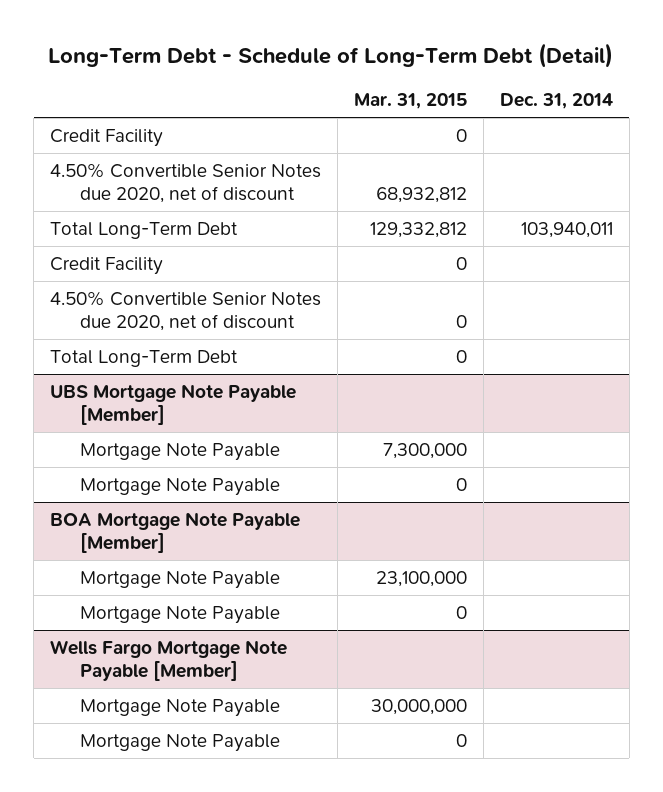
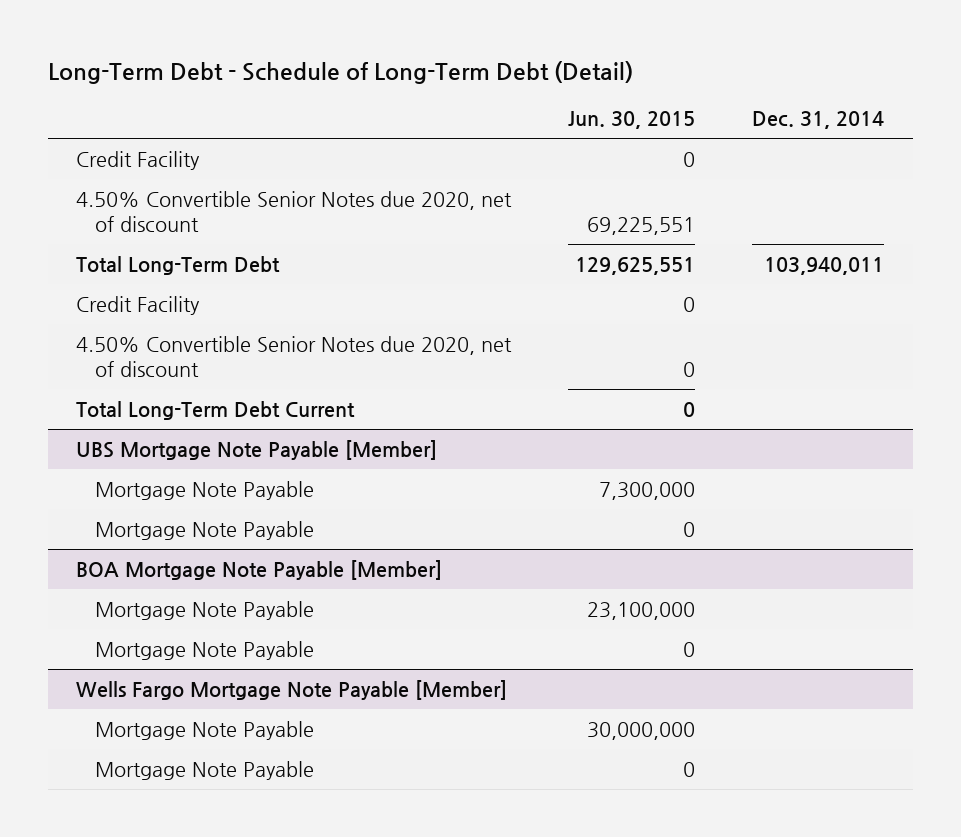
[353,93,467,110] Mar. 31, 2015 -> none
none -> [568,111,696,130] Jun. 30, 2015
[50,350,239,368] Total Long-Term Debt -> [76,400,356,420] Total Long-Term Debt Current

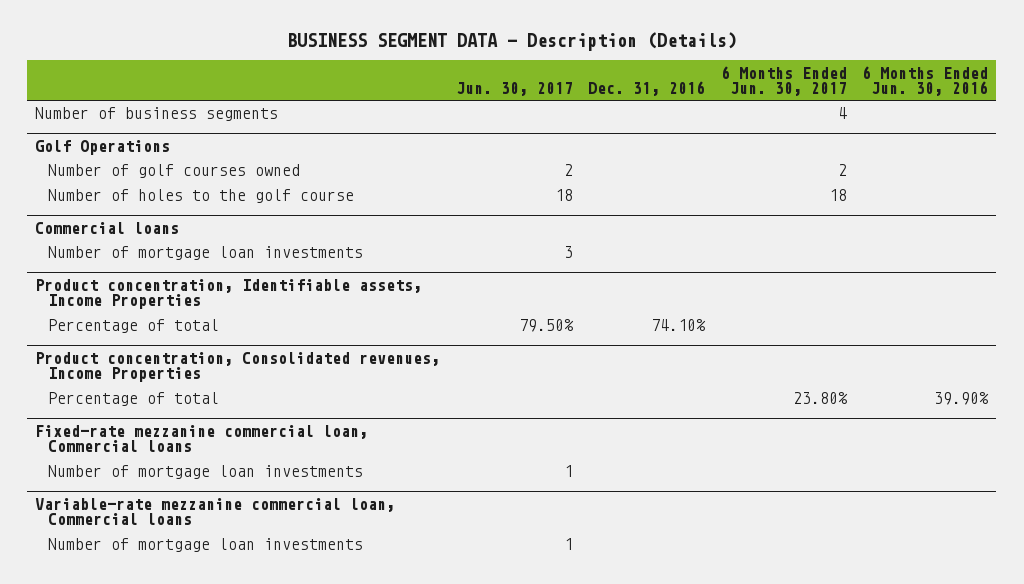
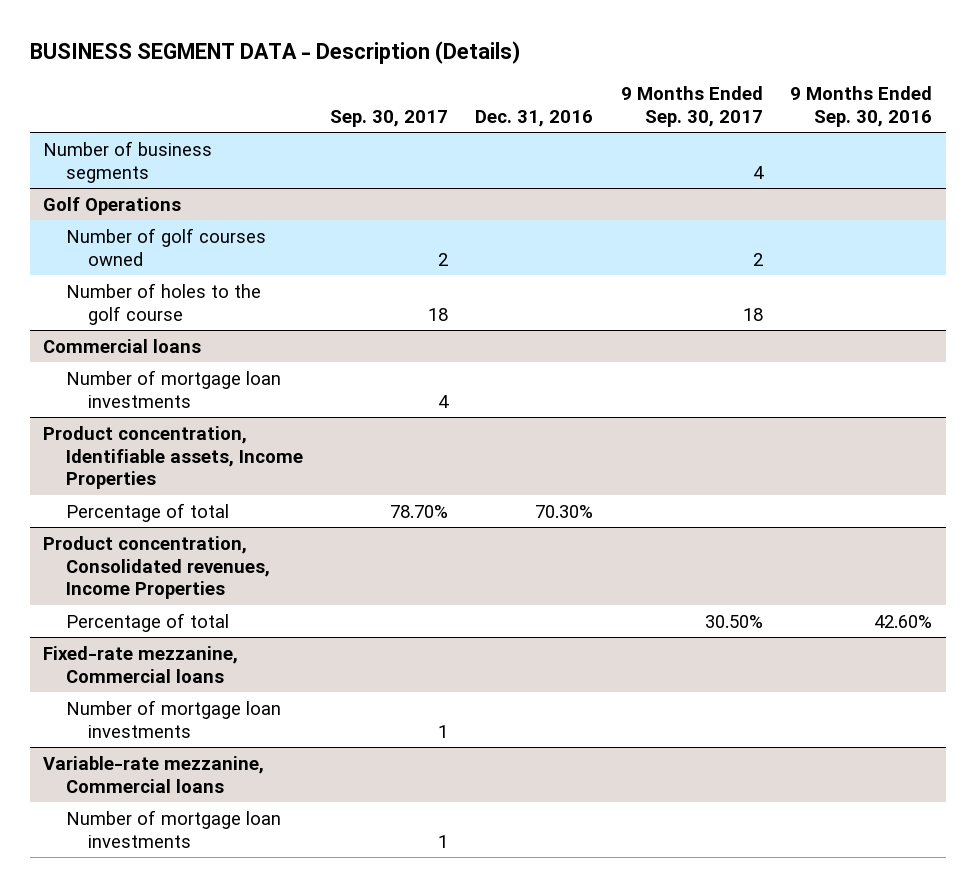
[455,81,573,96] Jun. 30, 2017 -> none
[720,65,847,96] 6 Months Ended Jun. 30, 2017 -> none
[862,65,989,96] 6 Months Ended Jun. 30, 2016 -> none
none -> [329,109,448,127] Sep. 30, 2017
none -> [620,86,763,127] 9 Months Ended Sep. 30, 2017
none -> [789,86,932,127] 9 Months Ended Sep. 30, 2016
[651,319,707,332] 74.10% -> [535,504,594,518] 70.30%
[35,424,369,453] Fixed-rate mezzanine commercial loan, Commercial loans -> [43,645,239,683] Fixed-rate mezzanine, Commercial loans
[35,497,396,526] Variable-rate mezzanine commercial loan, Commercial loans -> [43,755,265,793] Variable-rate mezzanine, Commercial loans

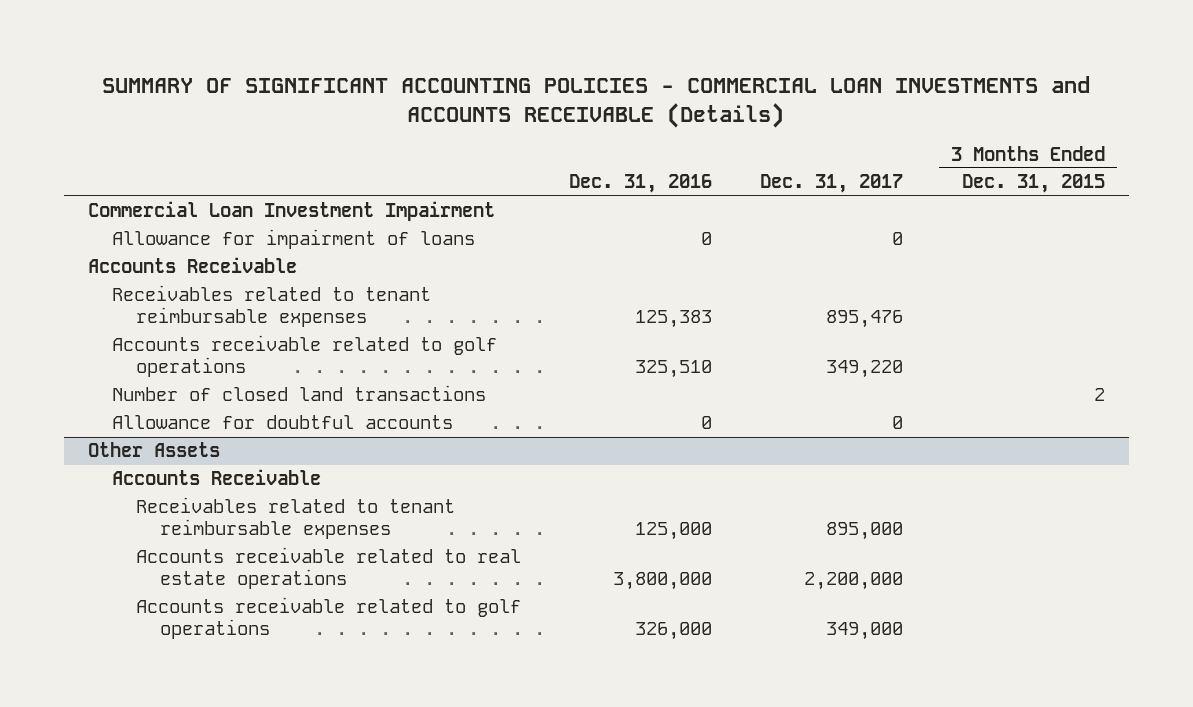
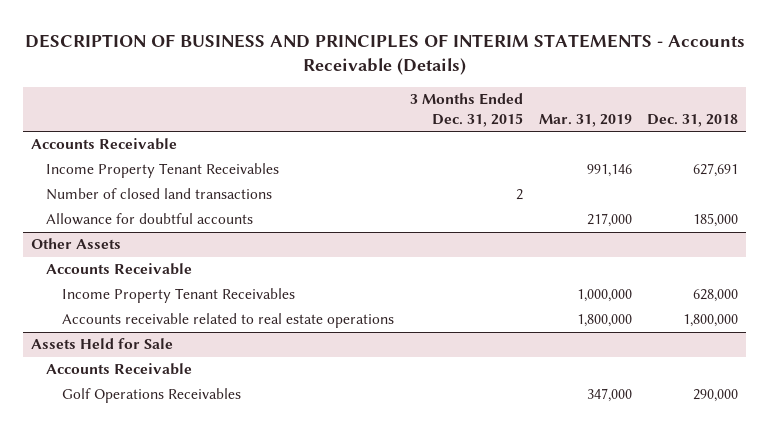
[102,75,1091,128] SUMMARY OF SIGNIFICANT ACCOUNTING POLICIES - COMMERCIAL LOAN INVESTMENTS and ACCOUNTS RECEIVABLE (Details) -> [24,33,745,76] DESCRIPTION OF BUSINESS AND PRINCIPLES OF INTERIM STATEMENTS - Accounts Receivable (Details)
[569,174,713,194] Dec. 31, 2016 -> none
[760,174,904,194] Dec. 31, 2017 -> none
none -> [538,113,632,127] Mar. 31, 2019
none -> [647,113,739,127] Dec. 31, 2018
[88,201,496,222] Commercial Loan Investment Impairment -> none
[112,229,476,250] Allowance for impairment of loans -> none
[112,335,498,378] Accounts receivable related to golf operations -> none
[112,285,432,328] Receivables related to tenant reimbursable expenses -> [46,163,280,179] Income Property Tenant Receivables
[136,497,456,540] Receivables related to tenant reimbursable expenses -> [62,288,296,304] Income Property Tenant Receivables
[136,597,522,640] Accounts receivable related to golf operations -> none
none -> [30,338,173,350] Assets Held for Sale
none -> [46,363,193,376] Accounts Receivable
none -> [62,388,242,404] Golf Operations Receivables

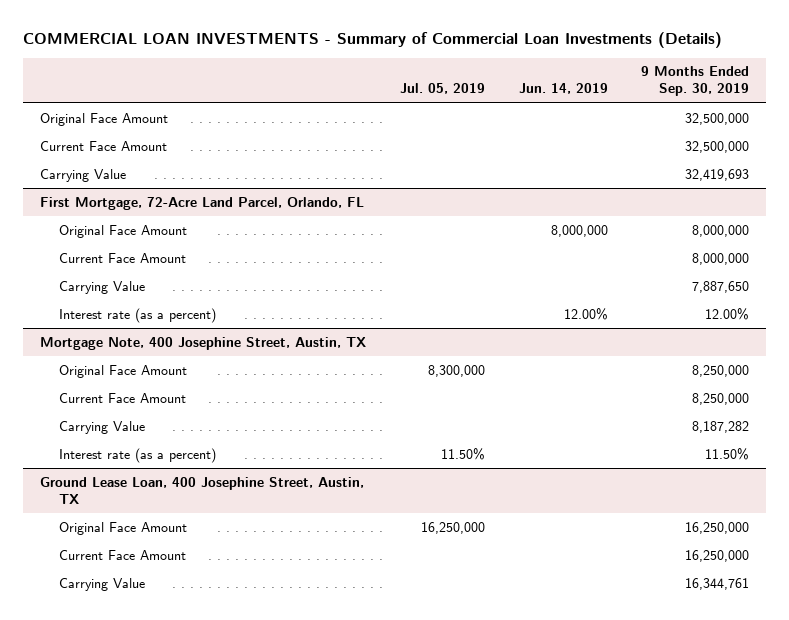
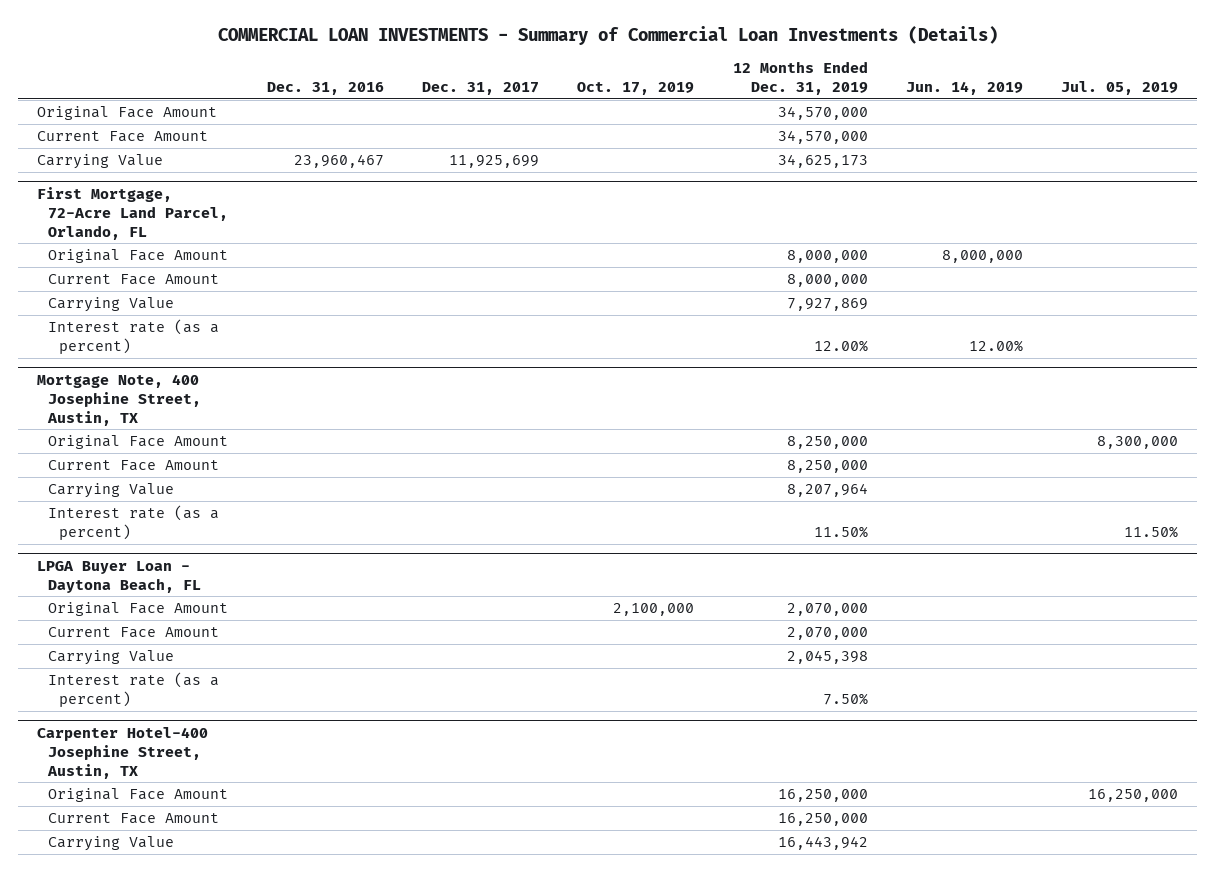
[641,66,750,97] 9 Months Ended Sep. 30, 2019 -> none
none -> [266,82,384,96] Dec. 31, 2016
none -> [421,82,539,96] Dec. 31, 2017
none -> [577,82,695,96] Oct. 17, 2019
none -> [732,61,868,96] 12 Months Ended Dec. 31, 2019
none -> [37,560,202,593] LPGA Buyer Loan - Daytona Beach, FL
none -> [48,602,229,617] Original Face Amount
none -> [48,627,220,639] Current Face Amount
none -> [48,650,175,666] Carrying Value
none -> [48,672,220,708] Interest rate (as a percent)
[39,476,364,504] Ground Lease Loan, 400 Josephine Street, Austin, TX -> [37,726,209,779] Carpenter Hotel-400 Josephine Street, Austin, TX

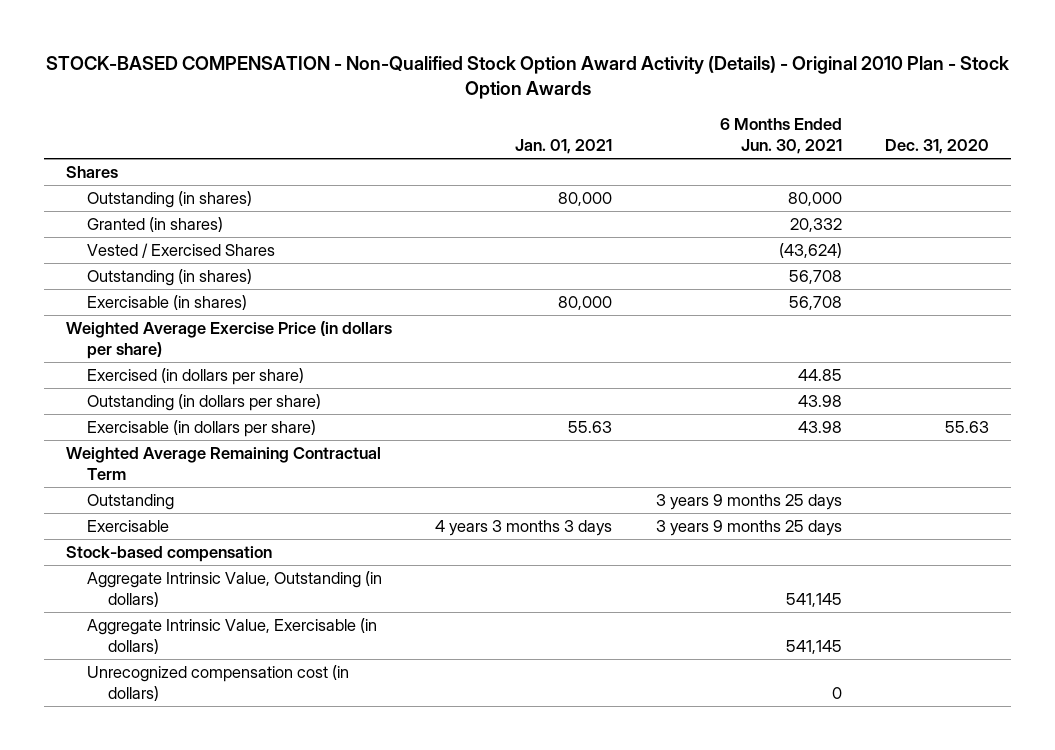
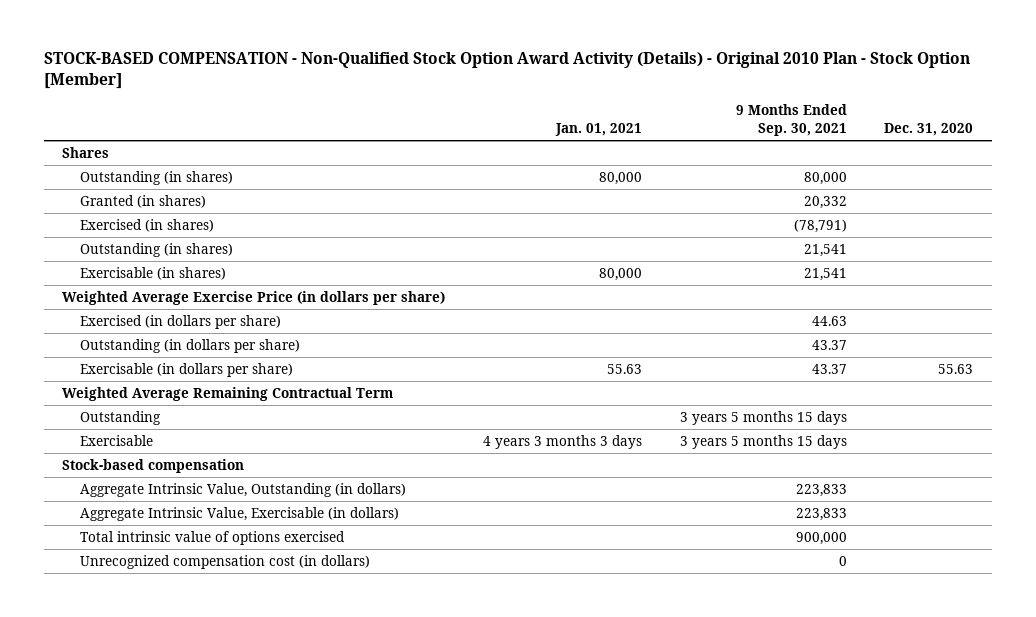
[45,55,1009,100] STOCK-BASED COMPENSATION - Non-Qualified Stock Option Award Activity (Details) - Original 2010 Plan - Stock Option Awards -> [43,52,970,90] STOCK-BASED COMPENSATION - Non-Qualified Stock Option Award Activity (Details) - Original 2010 Plan - Stock Option [Member]
[719,118,842,155] 6 Months Ended Jun. 30, 2021 -> none
none -> [735,104,847,136] 9 Months Ended Sep. 30, 2021
[86,242,275,258] Vested / Exercised Shares -> [79,218,214,232] Exercised (in shares)
none -> [79,530,345,545] Total intrinsic value of options exercised

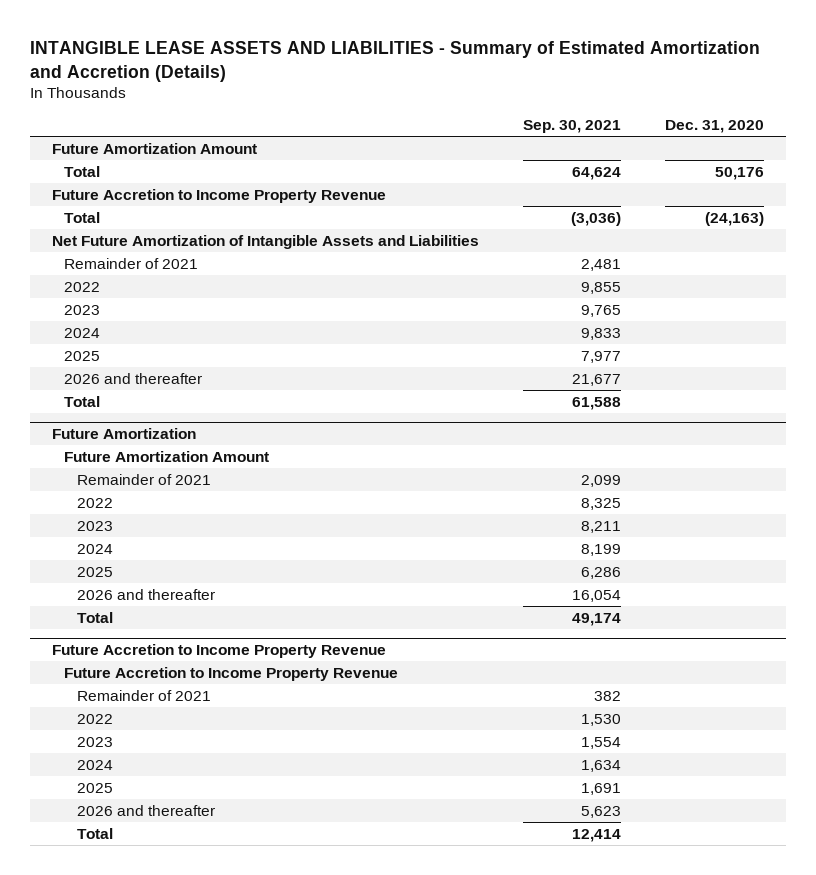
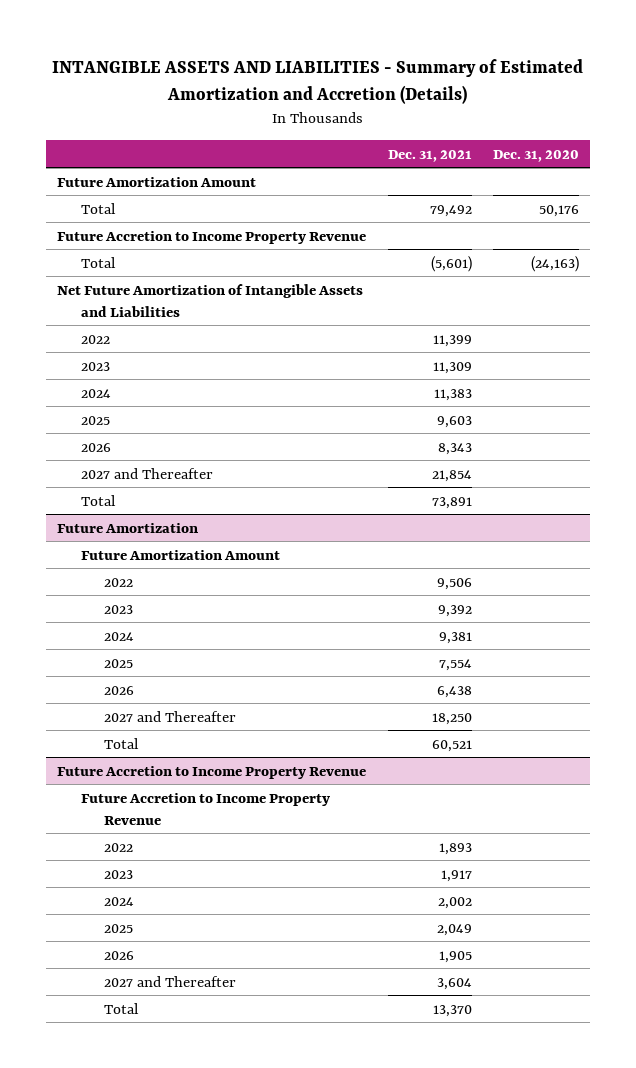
[30,40,761,82] INTANGIBLE LEASE ASSETS AND LIABILITIES - Summary of Estimated Amortization and Accretion (Details) -> [52,58,584,104] INTANGIBLE ASSETS AND LIABILITIES - Summary of Estimated Amortization and Accretion (Details)
[522,120,621,134] Sep. 30, 2021 -> none
none -> [387,149,472,162] Dec. 31, 2021
[64,257,199,269] Remainder of 2021 -> none
[64,372,203,384] 2026 and thereafter -> [80,442,111,452] 2026
none -> [80,467,213,479] 2027 and Thereafter
[76,473,211,485] Remainder of 2021 -> none
[76,588,215,600] 2026 and thereafter -> [104,685,135,695] 2026
none -> [104,710,237,722] 2027 and Thereafter
[76,689,211,701] Remainder of 2021 -> none
[76,804,215,816] 2026 and thereafter -> [104,950,135,960] 2026
none -> [104,975,237,987] 2027 and Thereafter

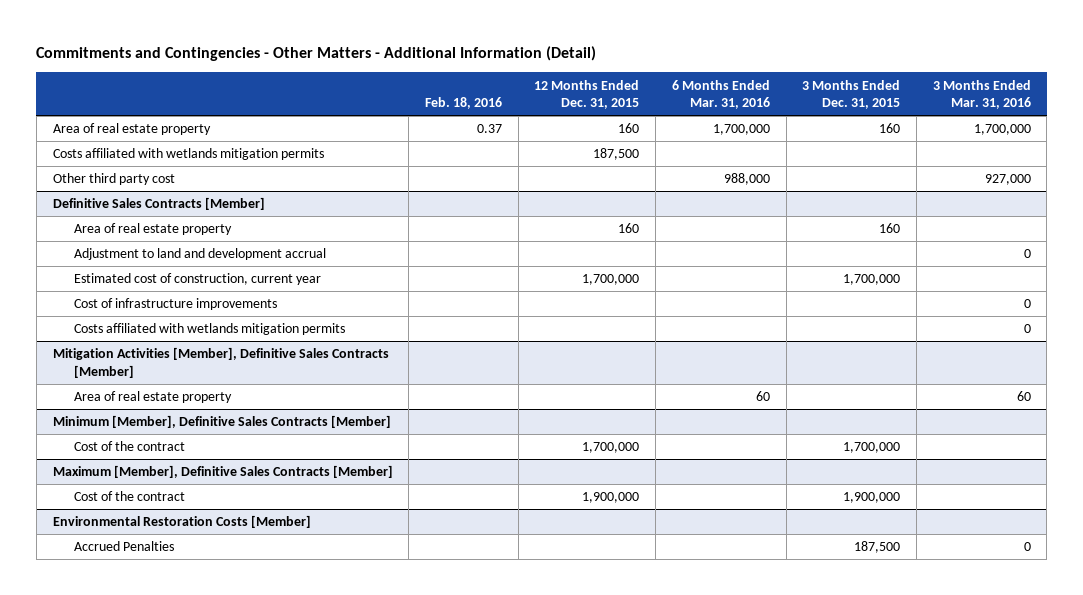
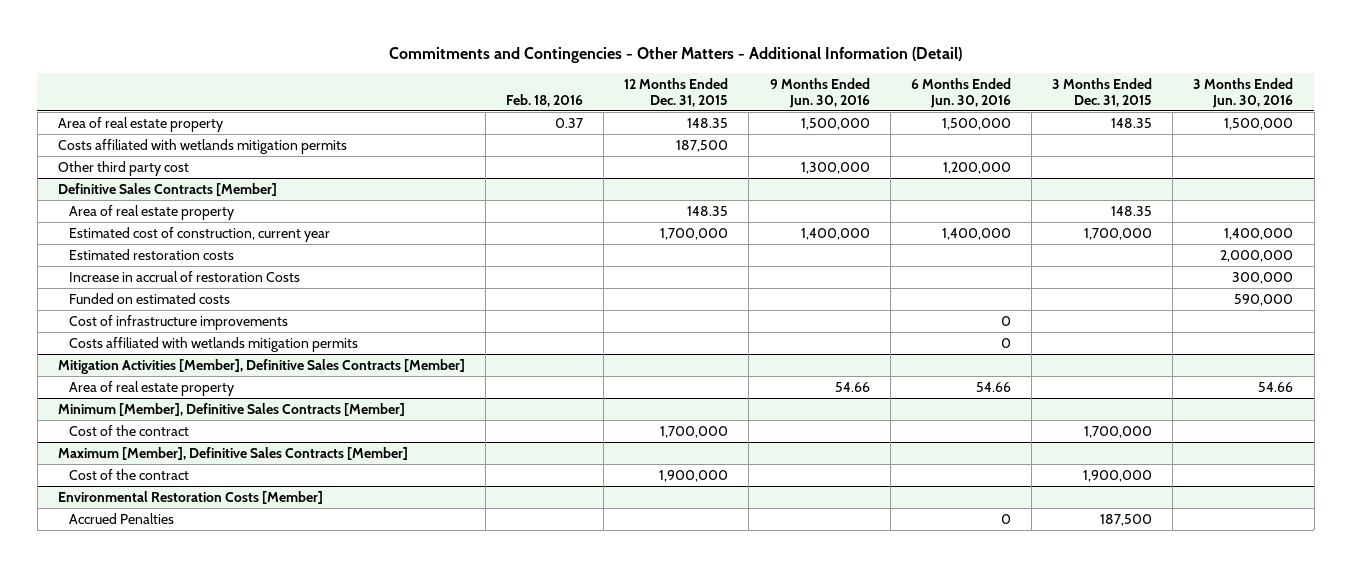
[671,79,770,109] 6 Months Ended Mar. 31, 2016 -> none
[932,79,1031,109] 3 Months Ended Mar. 31, 2016 -> none
none -> [769,77,870,108] 9 Months Ended Jun. 30, 2016
none -> [910,77,1011,108] 6 Months Ended Jun. 30, 2016
none -> [1193,77,1294,108] 3 Months Ended Jun. 30, 2016
[618,123,640,134] 160 -> [687,117,729,128] 148.35
[879,123,901,134] 160 -> [1111,117,1153,128] 148.35
[74,248,327,261] Adjustment to land and development accrual -> none
[618,223,640,234] 160 -> [687,205,729,216] 148.35
[879,223,901,234] 160 -> [1111,205,1153,216] 148.35
none -> [69,248,235,260] Estimated restoration costs
none -> [69,270,301,282] Increase in accrual of restoration Costs
none -> [69,292,231,304] Funded on estimated costs

